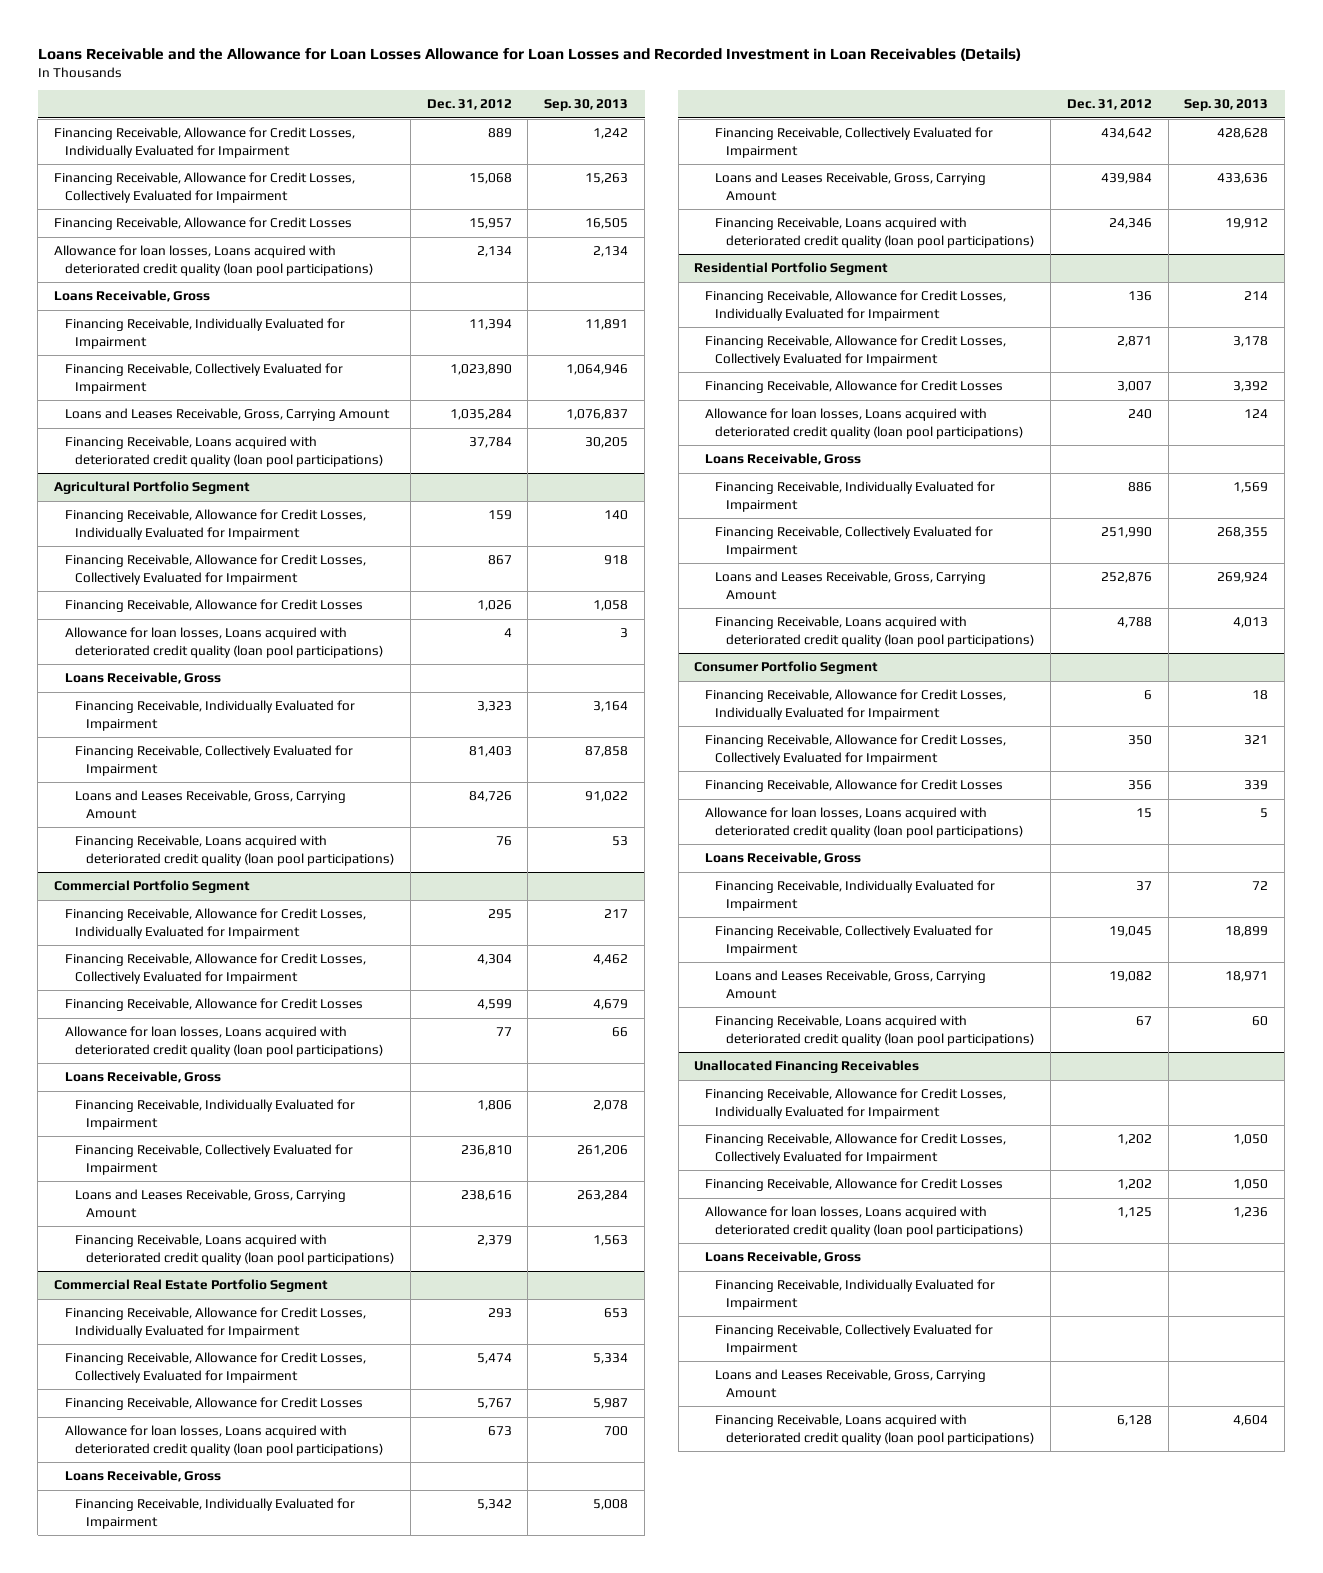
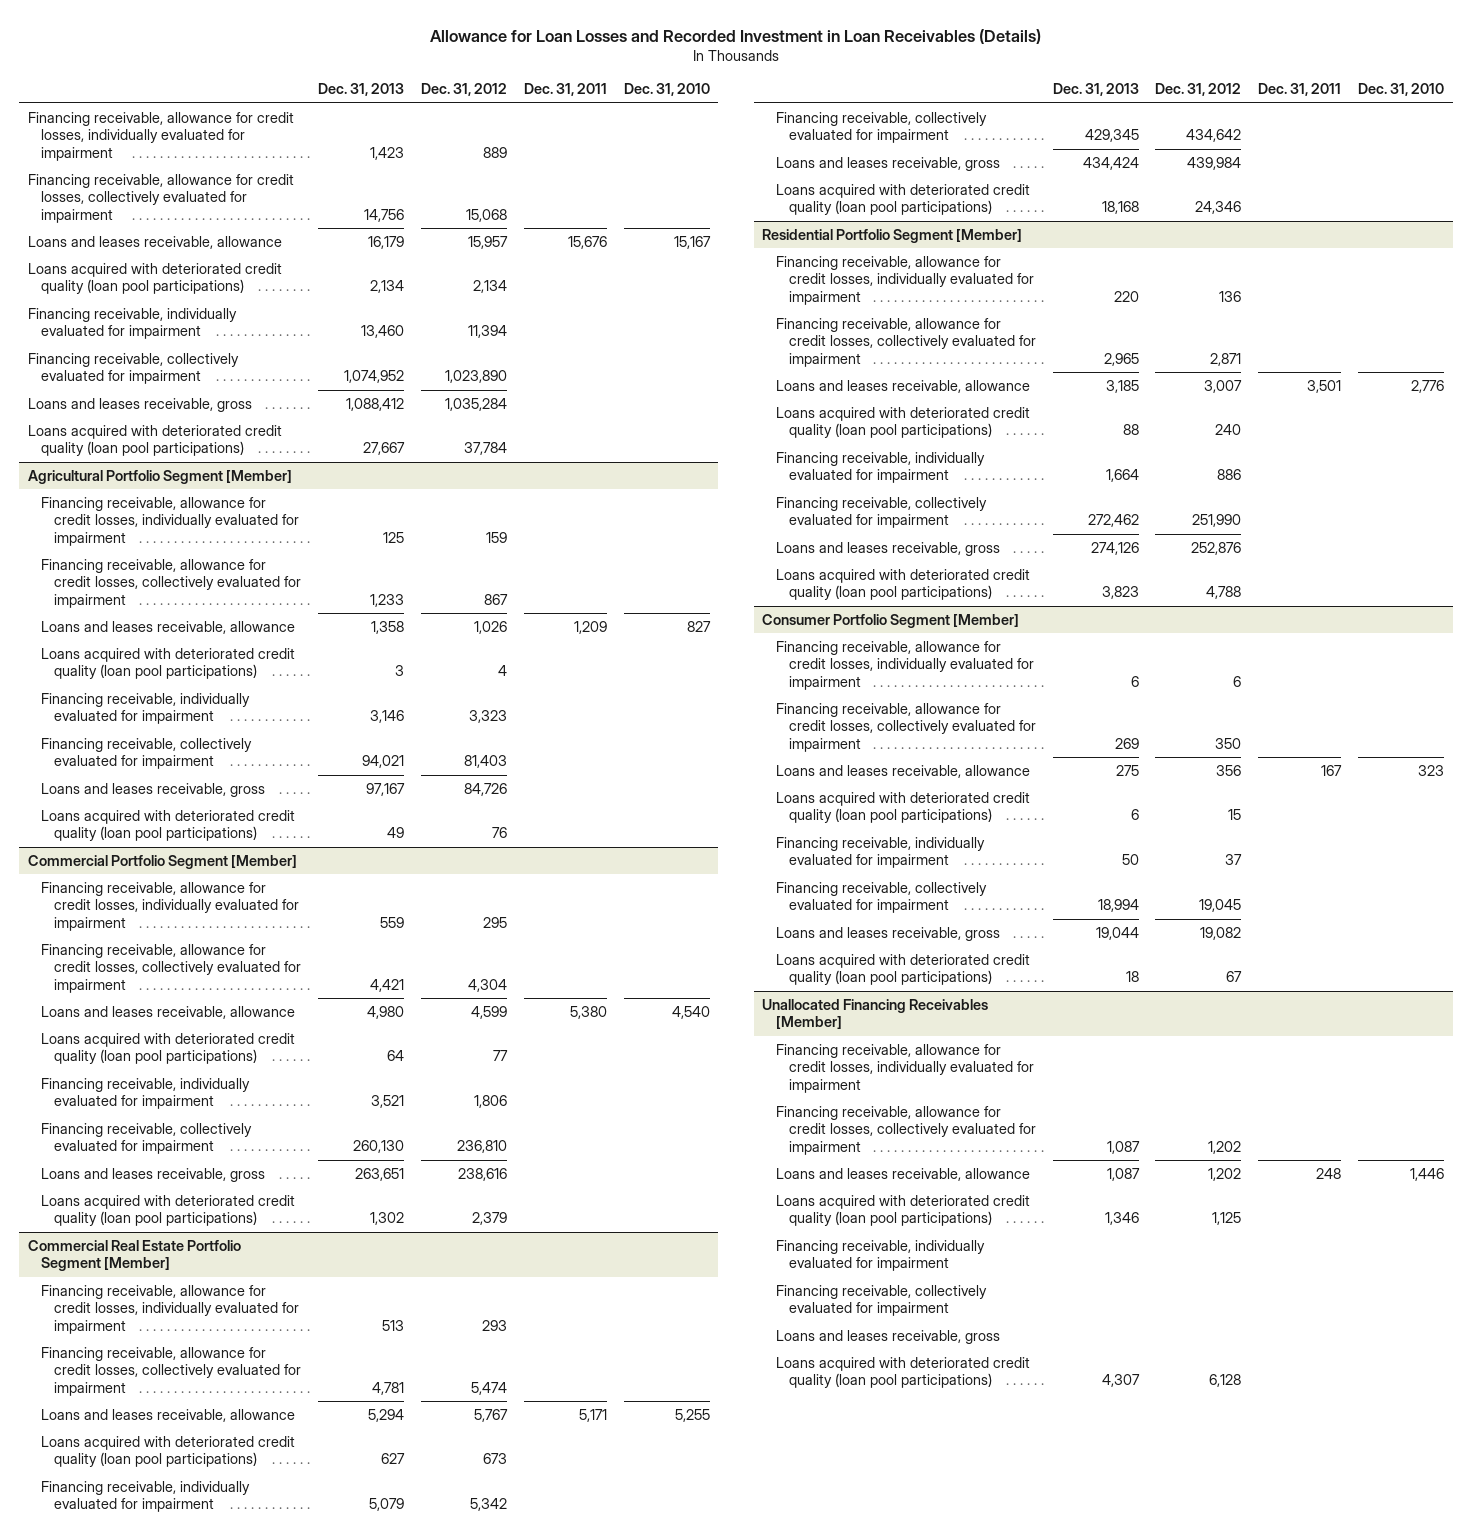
[37,47,1021,61] Loans Receivable and the Allowance for Loan Losses Allowance for Loan Losses and Recorded Investment in Loan Receivables (Details) -> [429,28,1041,44] Allowance for Loan Losses and Recorded Investment in Loan Receivables (Details)
[544,99,629,112] Sep. 30, 2013 -> none
none -> [318,83,405,97] Dec. 31, 2013
none -> [523,83,607,97] Dec. 31, 2011
none -> [623,83,710,97] Dec. 31, 2010
[54,290,211,303] Loans Receivable, Gross -> none
[64,672,221,685] Loans Receivable, Gross -> none
[64,1071,221,1084] Loans Receivable, Gross -> none
[64,1470,221,1483] Loans Receivable, Gross -> none
[704,380,1003,394] Financing Receivable, Allowance for Credit Losses -> none
[704,453,861,466] Loans Receivable, Gross -> none
[704,852,861,865] Loans Receivable, Gross -> none
[704,1251,861,1264] Loans Receivable, Gross -> none
[54,127,356,158] Financing Receivable, Allowance for Credit Losses, Individually Evaluated for Impairment -> [27,111,294,161] Financing receivable, allowance for credit losses, individually evaluated for impairment
[54,172,356,203] Financing Receivable, Allowance for Credit Losses, Collectively Evaluated for Impairment -> [27,173,294,223] Financing receivable, allowance for credit losses, collectively evaluated for impairment
[54,217,353,231] Financing Receivable, Allowance for Credit Losses -> [27,235,282,249] Loans and leases receivable, allowance
[54,245,373,276] Allowance for loan losses, Loans acquired with deteriorated credit quality (loan pool participations) -> [27,262,282,295] Loans acquired with deteriorated credit quality (loan pool participations)
[64,318,345,349] Financing Receivable, Individually Evaluated for Impairment -> [27,307,237,340] Financing receivable, individually evaluated for impairment
[64,363,343,394] Financing Receivable, Collectively Evaluated for Impairment -> [27,352,239,385] Financing receivable, collectively evaluated for impairment
[64,408,390,422] Loans and Leases Receivable, Gross, Carrying Amount -> [27,397,252,412] Loans and leases receivable, gross
[64,436,384,467] Financing Receivable, Loans acquired with deteriorated credit quality (loan pool participations) -> [27,424,282,457] Loans acquired with deteriorated credit quality (loan pool participations)
[54,481,251,495] Agricultural Portfolio Segment -> [27,469,292,484] Agricultural Portfolio Segment [Member]
[64,509,366,540] Financing Receivable, Allowance for Credit Losses, Individually Evaluated for Impairment -> [40,496,300,546] Financing receivable, allowance for credit losses, individually evaluated for impairment
[64,554,366,585] Financing Receivable, Allowance for Credit Losses, Collectively Evaluated for Impairment -> [40,558,302,608] Financing receivable, allowance for credit losses, collectively evaluated for impairment
[64,599,363,613] Financing Receivable, Allowance for Credit Losses -> [40,620,295,634] Loans and leases receivable, allowance
[64,627,384,658] Allowance for loan losses, Loans acquired with deteriorated credit quality (loan pool participations) -> [40,647,295,680] Loans acquired with deteriorated credit quality (loan pool participations)
[75,700,356,731] Financing Receivable, Individually Evaluated for Impairment -> [40,692,250,725] Financing receivable, individually evaluated for impairment
[75,745,354,776] Financing Receivable, Collectively Evaluated for Impairment -> [40,737,252,770] Financing receivable, collectively evaluated for impairment
[75,790,347,819] Loans and Leases Receivable, Gross, Carrying Amount -> [40,782,265,797] Loans and leases receivable, gross
[75,835,394,866] Financing Receivable, Loans acquired with deteriorated credit quality (loan pool participations) -> [40,809,295,842] Loans acquired with deteriorated credit quality (loan pool participations)
[54,880,251,894] Commercial Portfolio Segment -> [27,854,297,869] Commercial Portfolio Segment [Member]
[64,908,366,939] Financing Receivable, Allowance for Credit Losses, Individually Evaluated for Impairment -> [40,881,300,931] Financing receivable, allowance for credit losses, individually evaluated for impairment
[64,953,366,984] Financing Receivable, Allowance for Credit Losses, Collectively Evaluated for Impairment -> [40,943,302,993] Financing receivable, allowance for credit losses, collectively evaluated for impairment
[64,998,363,1012] Financing Receivable, Allowance for Credit Losses -> [40,1005,295,1019] Loans and leases receivable, allowance
[64,1026,384,1057] Allowance for loan losses, Loans acquired with deteriorated credit quality (loan pool participations) -> [40,1032,295,1065] Loans acquired with deteriorated credit quality (loan pool participations)
[75,1099,356,1130] Financing Receivable, Individually Evaluated for Impairment -> [40,1077,250,1110] Financing receivable, individually evaluated for impairment
[75,1144,354,1175] Financing Receivable, Collectively Evaluated for Impairment -> [40,1122,252,1155] Financing receivable, collectively evaluated for impairment
[75,1189,347,1218] Loans and Leases Receivable, Gross, Carrying Amount -> [40,1167,265,1182] Loans and leases receivable, gross
[75,1234,394,1265] Financing Receivable, Loans acquired with deteriorated credit quality (loan pool participations) -> [40,1194,295,1227] Loans acquired with deteriorated credit quality (loan pool participations)
[54,1279,329,1293] Commercial Real Estate Portfolio Segment -> [27,1239,241,1272] Commercial Real Estate Portfolio Segment [Member]
[64,1307,366,1338] Financing Receivable, Allowance for Credit Losses, Individually Evaluated for Impairment -> [40,1284,300,1334] Financing receivable, allowance for credit losses, individually evaluated for impairment
[64,1352,366,1383] Financing Receivable, Allowance for Credit Losses, Collectively Evaluated for Impairment -> [40,1346,302,1396] Financing receivable, allowance for credit losses, collectively evaluated for impairment
[64,1397,363,1411] Financing Receivable, Allowance for Credit Losses -> [40,1408,295,1422] Loans and leases receivable, allowance
[64,1425,384,1456] Allowance for loan losses, Loans acquired with deteriorated credit quality (loan pool participations) -> [40,1435,295,1468] Loans acquired with deteriorated credit quality (loan pool participations)
[75,1498,356,1529] Financing Receivable, Individually Evaluated for Impairment -> [40,1480,250,1513] Financing receivable, individually evaluated for impairment
[715,127,994,158] Financing Receivable, Collectively Evaluated for Impairment -> [775,111,987,144] Financing receivable, collectively evaluated for impairment
[715,172,987,201] Loans and Leases Receivable, Gross, Carrying Amount -> [775,156,1000,171] Loans and leases receivable, gross
[715,217,1034,248] Financing Receivable, Loans acquired with deteriorated credit quality (loan pool participations) -> [775,183,1030,216] Loans acquired with deteriorated credit quality (loan pool participations)
[694,262,889,276] Residential Portfolio Segment -> [762,228,1023,243] Residential Portfolio Segment [Member]
[704,290,1006,321] Financing Receivable, Allowance for Credit Losses, Individually Evaluated for Impairment -> [775,255,1034,305] Financing receivable, allowance for credit losses, individually evaluated for impairment
[704,335,1006,366] Financing Receivable, Allowance for Credit Losses, Collectively Evaluated for Impairment -> [775,317,1036,367] Financing receivable, allowance for credit losses, collectively evaluated for impairment
none -> [775,379,1030,393] Loans and leases receivable, allowance
[704,408,1024,439] Allowance for loan losses, Loans acquired with deteriorated credit quality (loan pool participations) -> [775,406,1030,439] Loans acquired with deteriorated credit quality (loan pool participations)
[715,481,996,512] Financing Receivable, Individually Evaluated for Impairment -> [775,451,985,484] Financing receivable, individually evaluated for impairment
[715,526,994,557] Financing Receivable, Collectively Evaluated for Impairment -> [775,496,987,529] Financing receivable, collectively evaluated for impairment
[715,571,987,600] Loans and Leases Receivable, Gross, Carrying Amount -> [775,541,1000,556] Loans and leases receivable, gross
[715,616,1034,647] Financing Receivable, Loans acquired with deteriorated credit quality (loan pool participations) -> [775,568,1030,601] Loans acquired with deteriorated credit quality (loan pool participations)
[694,661,879,675] Consumer Portfolio Segment -> [762,613,1020,628] Consumer Portfolio Segment [Member]
[704,689,1006,720] Financing Receivable, Allowance for Credit Losses, Individually Evaluated for Impairment -> [775,640,1034,690] Financing receivable, allowance for credit losses, individually evaluated for impairment
[704,734,1006,765] Financing Receivable, Allowance for Credit Losses, Collectively Evaluated for Impairment -> [775,702,1036,752] Financing receivable, allowance for credit losses, collectively evaluated for impairment
[704,779,1003,793] Financing Receivable, Allowance for Credit Losses -> [775,764,1030,778] Loans and leases receivable, allowance
[704,807,1024,838] Allowance for loan losses, Loans acquired with deteriorated credit quality (loan pool participations) -> [775,791,1030,824] Loans acquired with deteriorated credit quality (loan pool participations)
[715,880,996,911] Financing Receivable, Individually Evaluated for Impairment -> [775,836,985,869] Financing receivable, individually evaluated for impairment
[715,925,994,956] Financing Receivable, Collectively Evaluated for Impairment -> [775,881,987,914] Financing receivable, collectively evaluated for impairment
[715,970,987,999] Loans and Leases Receivable, Gross, Carrying Amount -> [775,926,1000,941] Loans and leases receivable, gross
[715,1015,1034,1046] Financing Receivable, Loans acquired with deteriorated credit quality (loan pool participations) -> [775,953,1030,986] Loans acquired with deteriorated credit quality (loan pool participations)
[694,1060,920,1074] Unallocated Financing Receivables -> [762,998,989,1030] Unallocated Financing Receivables [Member]
[704,1088,1006,1119] Financing Receivable, Allowance for Credit Losses, Individually Evaluated for Impairment -> [775,1043,1034,1093] Financing receivable, allowance for credit losses, individually evaluated for impairment
[704,1133,1006,1164] Financing Receivable, Allowance for Credit Losses, Collectively Evaluated for Impairment -> [775,1105,1036,1155] Financing receivable, allowance for credit losses, collectively evaluated for impairment
[704,1178,1003,1192] Financing Receivable, Allowance for Credit Losses -> [775,1167,1030,1181] Loans and leases receivable, allowance
[704,1206,1024,1237] Allowance for loan losses, Loans acquired with deteriorated credit quality (loan pool participations) -> [775,1194,1030,1227] Loans acquired with deteriorated credit quality (loan pool participations)
[715,1279,996,1310] Financing Receivable, Individually Evaluated for Impairment -> [775,1239,985,1272] Financing receivable, individually evaluated for impairment
[715,1324,994,1355] Financing Receivable, Collectively Evaluated for Impairment -> [775,1284,987,1317] Financing receivable, collectively evaluated for impairment
[715,1369,987,1398] Loans and Leases Receivable, Gross, Carrying Amount -> [775,1329,1000,1344] Loans and leases receivable, gross
[715,1414,1034,1445] Financing Receivable, Loans acquired with deteriorated credit quality (loan pool participations) -> [775,1356,1030,1389] Loans acquired with deteriorated credit quality (loan pool participations)

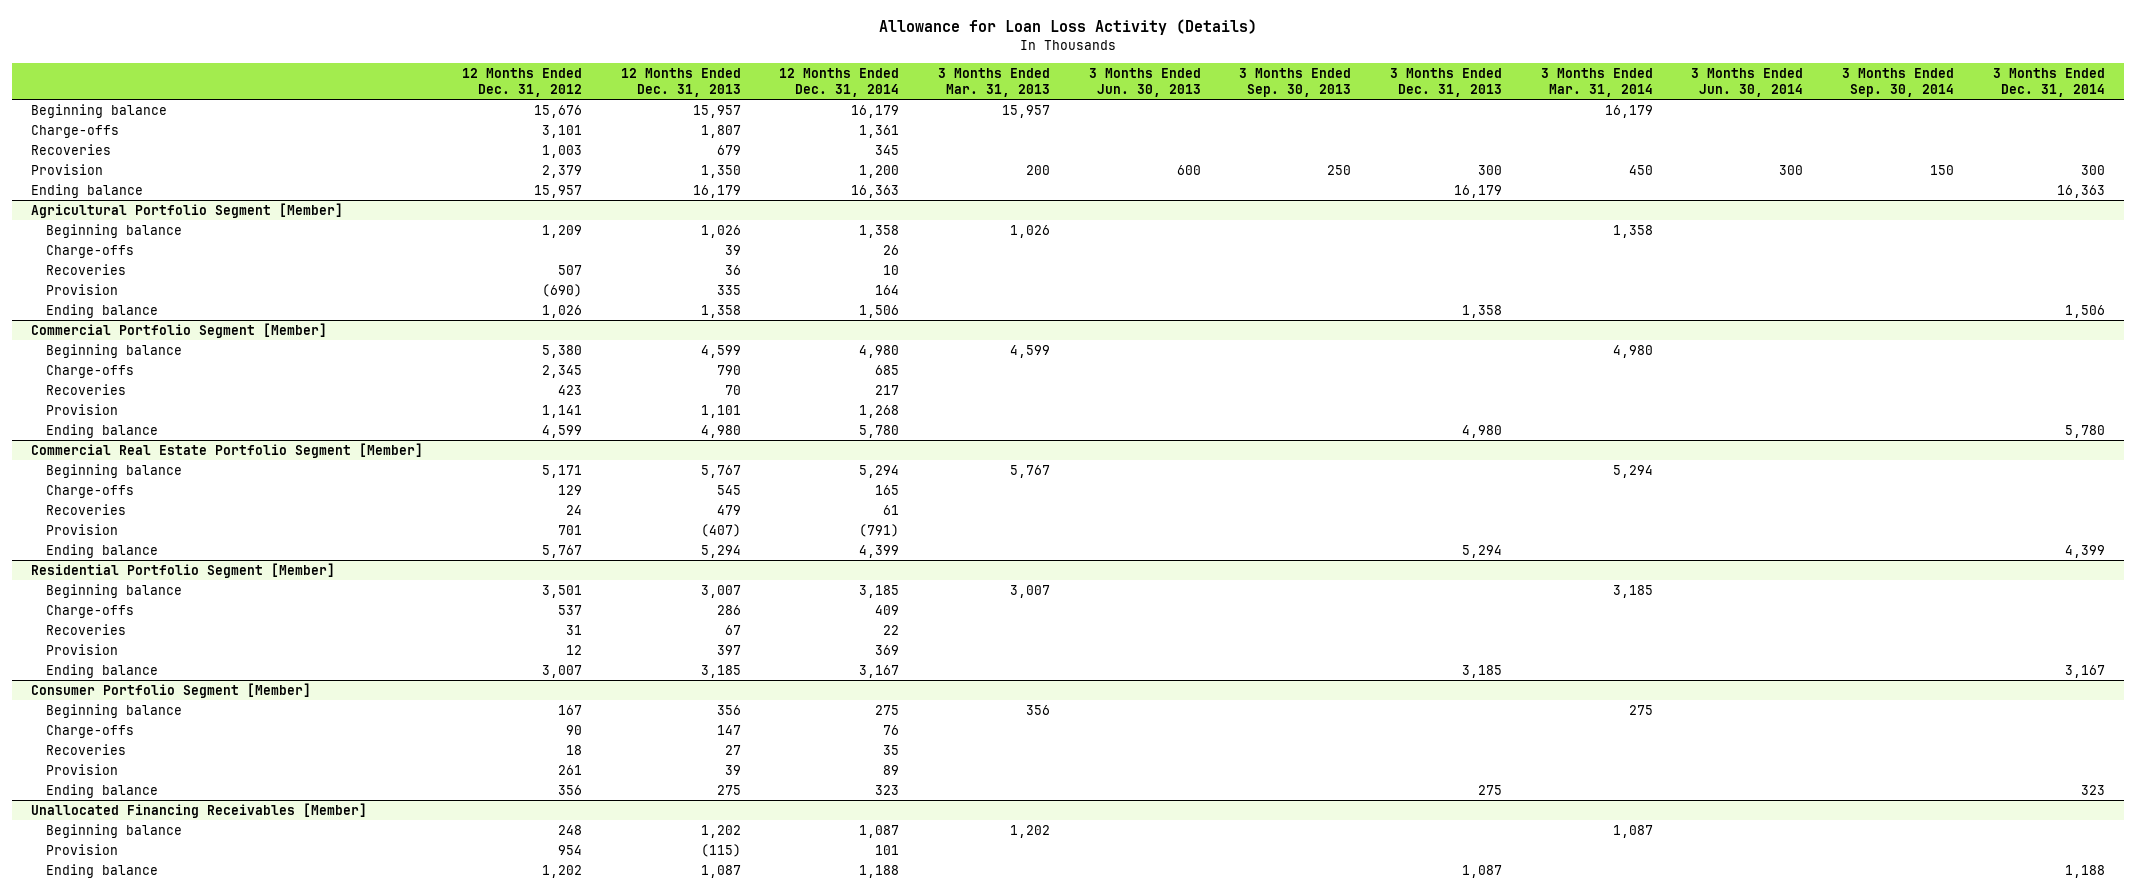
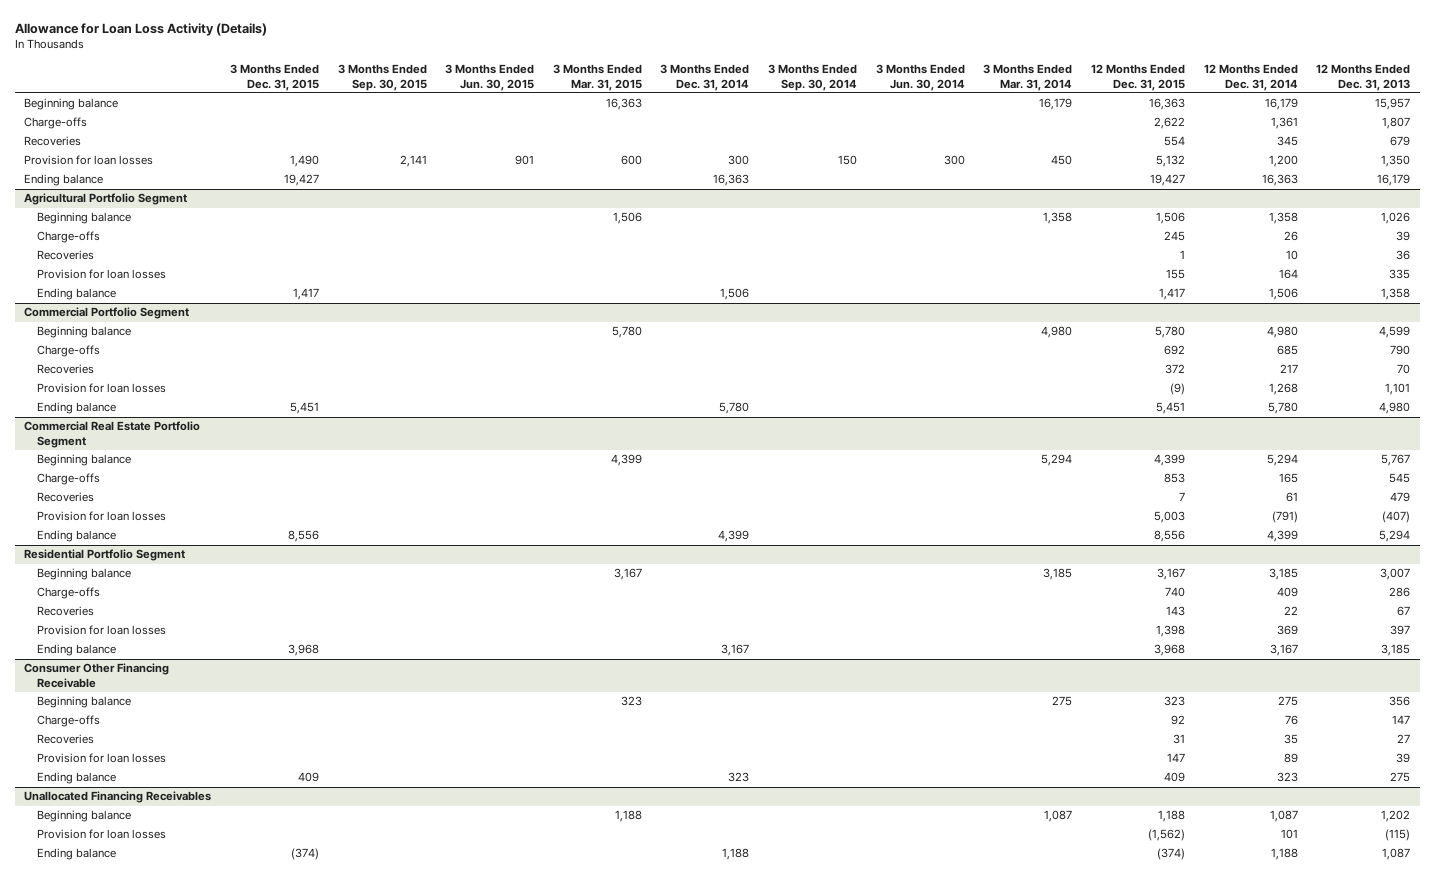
[461,68,582,98] 12 Months Ended Dec. 31, 2012 -> none
[937,68,1050,98] 3 Months Ended Mar. 31, 2013 -> none
[1088,68,1201,98] 3 Months Ended Jun. 30, 2013 -> none
[1239,68,1352,98] 3 Months Ended Sep. 30, 2013 -> none
[1389,68,1502,98] 3 Months Ended Dec. 31, 2013 -> none
none -> [229,64,319,91] 3 Months Ended Dec. 31, 2015
none -> [337,64,427,91] 3 Months Ended Sep. 30, 2015
none -> [445,64,535,91] 3 Months Ended Jun. 30, 2015
none -> [552,64,642,91] 3 Months Ended Mar. 31, 2015
none -> [1091,64,1186,91] 12 Months Ended Dec. 31, 2015
[31,163,104,175] Provision -> [24,155,154,166] Provision for loan losses
[31,202,344,218] Agricultural Portfolio Segment [Member] -> [24,193,188,206] Agricultural Portfolio Segment
[45,283,118,295] Provision -> [37,269,167,280] Provision for loan losses
[31,322,328,338] Commercial Portfolio Segment [Member] -> [24,307,190,320] Commercial Portfolio Segment
[45,403,118,415] Provision -> [37,383,167,394] Provision for loan losses
[31,442,424,458] Commercial Real Estate Portfolio Segment [Member] -> [24,421,201,448] Commercial Real Estate Portfolio Segment
[45,523,118,535] Provision -> [37,511,167,522] Provision for loan losses
[31,562,336,578] Residential Portfolio Segment [Member] -> [24,549,186,562] Residential Portfolio Segment
[45,643,118,655] Provision -> [37,625,167,636] Provision for loan losses
[31,682,312,698] Consumer Portfolio Segment [Member] -> [24,663,170,688] Consumer Other Financing Receivable
[45,763,118,775] Provision -> [37,753,167,764] Provision for loan losses
[31,802,368,818] Unallocated Financing Receivables [Member] -> [24,791,212,804] Unallocated Financing Receivables
[45,843,118,855] Provision -> [37,829,167,840] Provision for loan losses

